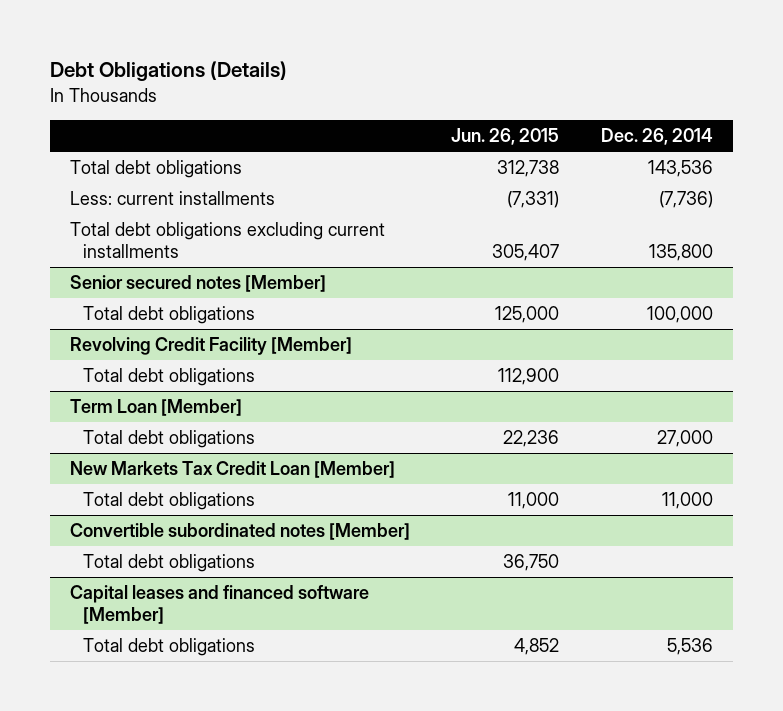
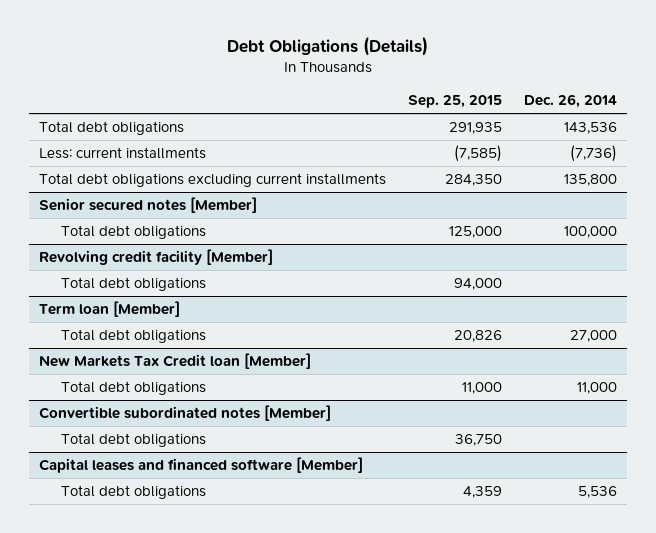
[451,127,560,145] Jun. 26, 2015 -> none
none -> [408,95,503,109] Sep. 25, 2015
[70,337,353,356] Revolving Credit Facility [Member] -> [39,249,274,266] Revolving credit facility [Member]
[70,399,243,417] Term Loan [Member] -> [39,301,181,318] Term loan [Member]
[70,461,396,479] New Markets Tax Credit Loan [Member] -> [39,353,312,370] New Markets Tax Credit loan [Member]

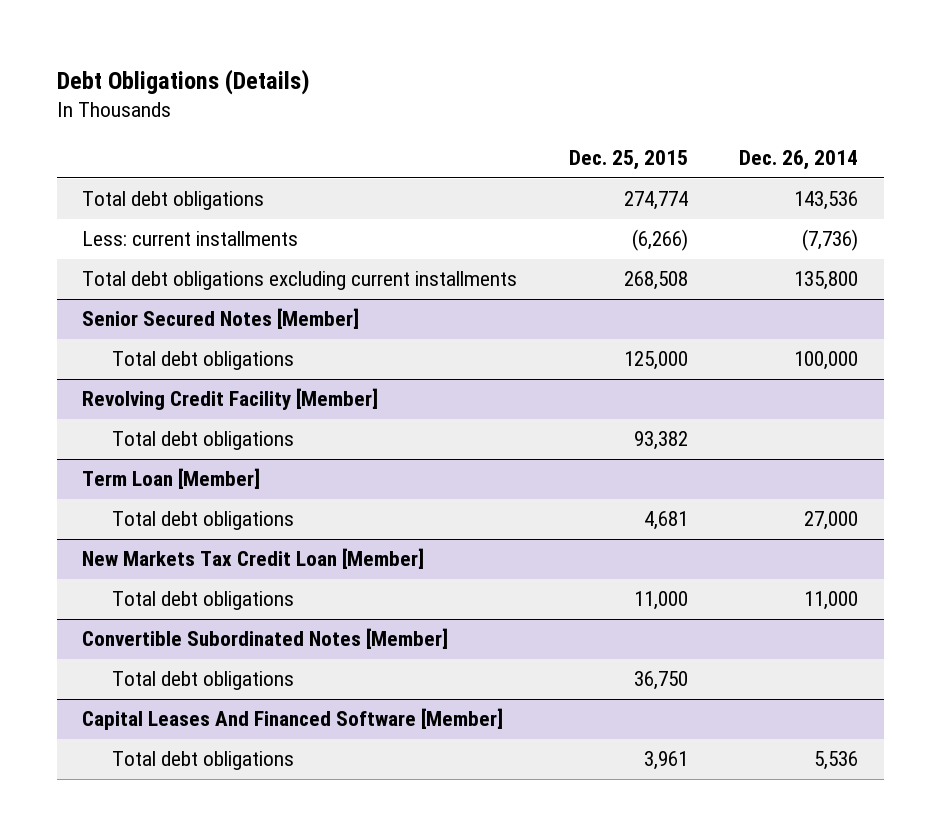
[408,95,503,109] Sep. 25, 2015 -> none
none -> [568,150,688,171] Dec. 25, 2015
[39,197,258,214] Senior secured notes [Member] -> [82,308,360,330] Senior Secured Notes [Member]
[39,249,274,266] Revolving credit facility [Member] -> [82,388,379,411] Revolving Credit Facility [Member]
[39,301,181,318] Term loan [Member] -> [82,468,261,490] Term Loan [Member]
[39,353,312,370] New Markets Tax Credit loan [Member] -> [82,548,425,570] New Markets Tax Credit Loan [Member]
[39,405,332,422] Convertible subordinated notes [Member] -> [82,628,449,650] Convertible Subordinated Notes [Member]
[39,457,364,474] Capital leases and financed software [Member] -> [82,708,504,731] Capital Leases And Financed Software [Member]

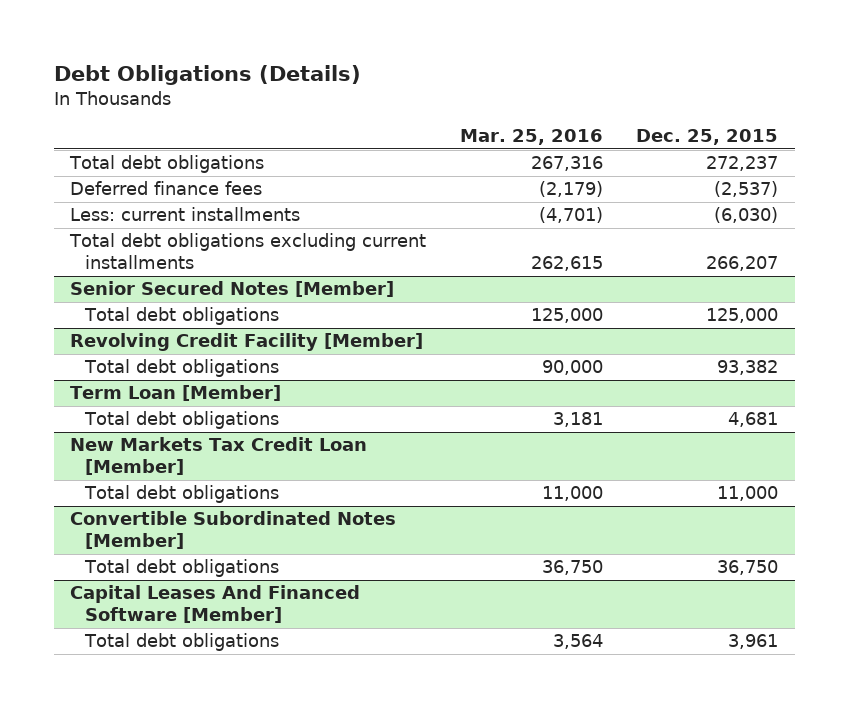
[739,150,859,171] Dec. 26, 2014 -> none
none -> [459,128,603,145] Mar. 25, 2016
[623,191,688,211] 274,774 -> [705,156,778,172] 272,237
none -> [70,181,263,196] Deferred finance fees
[631,229,688,252] (6,266) -> [713,207,778,224] (6,030)
[623,271,688,291] 268,508 -> [705,256,778,272] 266,207

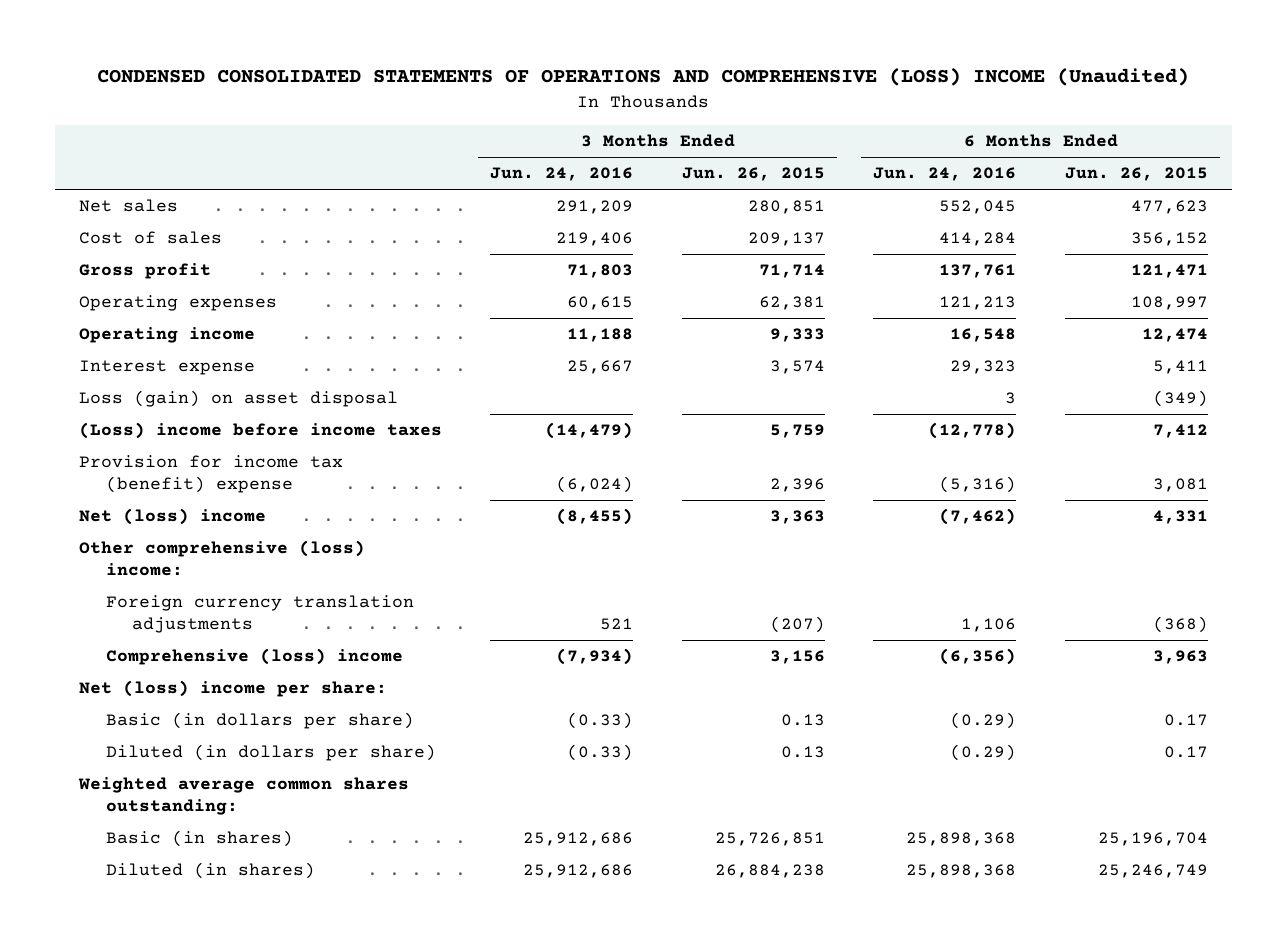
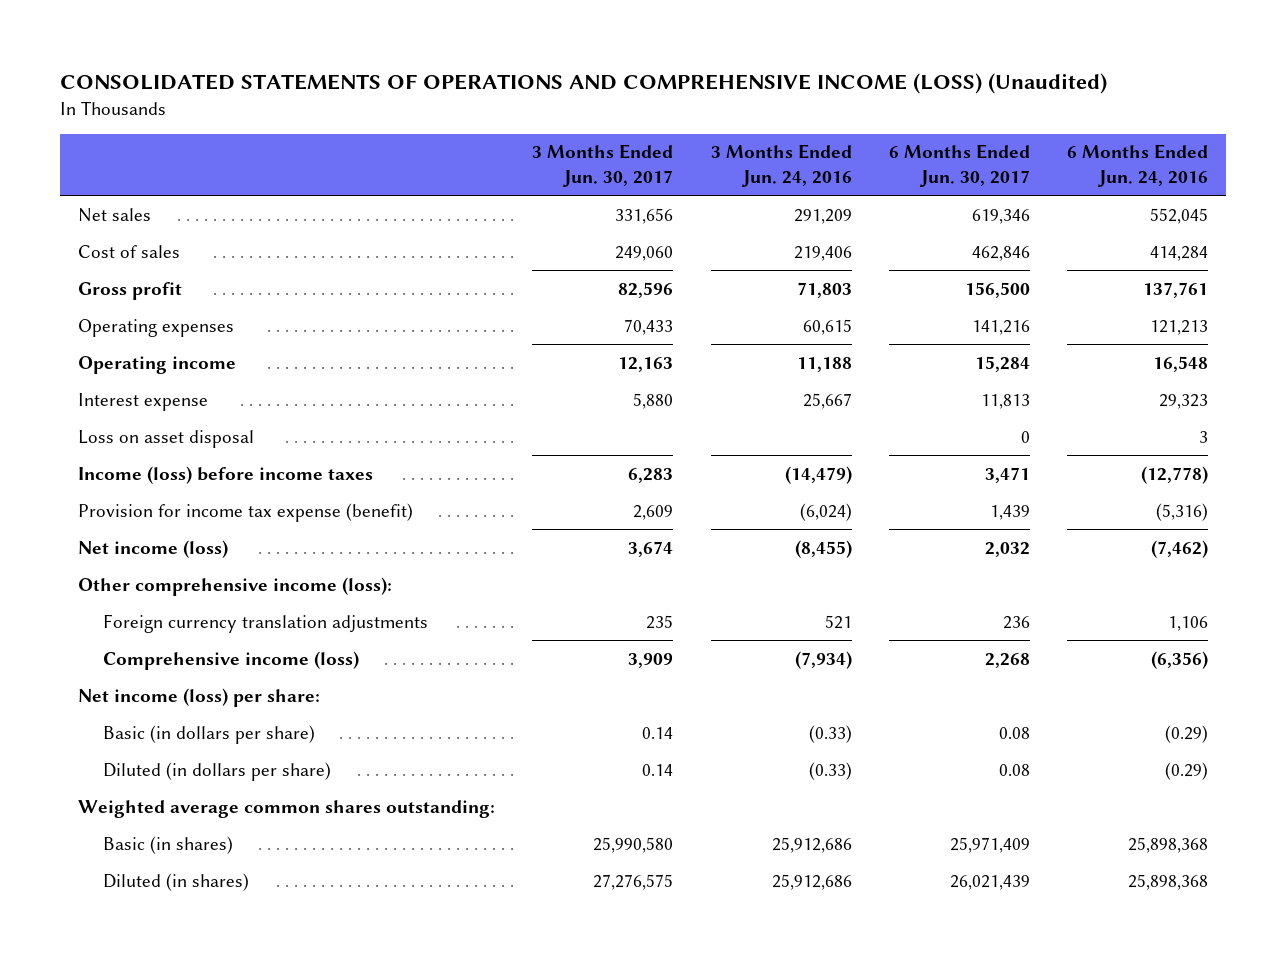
[97,68,1190,87] CONDENSED CONSOLIDATED STATEMENTS OF OPERATIONS AND COMPREHENSIVE (LOSS) INCOME (Unaudited) -> [59,73,1107,95] CONSOLIDATED STATEMENTS OF OPERATIONS AND COMPREHENSIVE INCOME (LOSS) (Unaudited)
[681,167,825,182] Jun. 26, 2015 -> none
[1064,167,1208,182] Jun. 26, 2015 -> none
none -> [532,144,674,187] 3 Months Ended Jun. 30, 2017
none -> [888,144,1030,187] 6 Months Ended Jun. 30, 2017
[78,390,398,408] Loss (gain) on asset disposal -> [78,429,255,448] Loss on asset disposal
[78,422,442,440] (Loss) income before income taxes -> [78,465,374,484] Income (loss) before income taxes
[78,455,343,494] Provision for income tax (benefit) expense -> [78,502,414,522] Provision for income tax expense (benefit)
[78,508,266,526] Net (loss) income -> [78,539,229,558] Net income (loss)
[78,540,365,577] Other comprehensive (loss) income: -> [78,576,393,596] Other comprehensive income (loss):
[105,648,403,666] Comprehensive (loss) income -> [102,650,359,670] Comprehensive income (loss)
[78,680,387,698] Net (loss) income per share: -> [78,687,321,707] Net income (loss) per share:

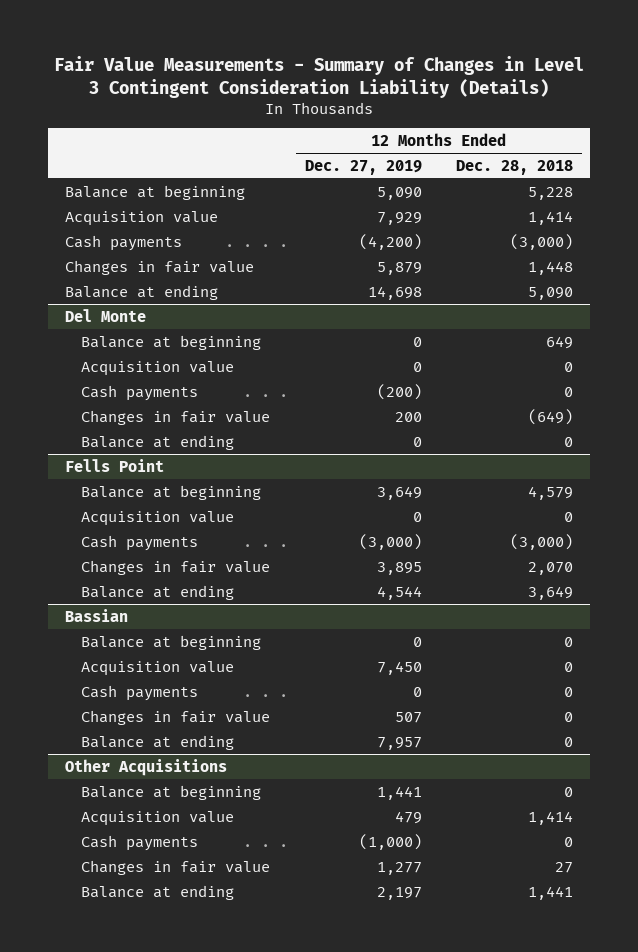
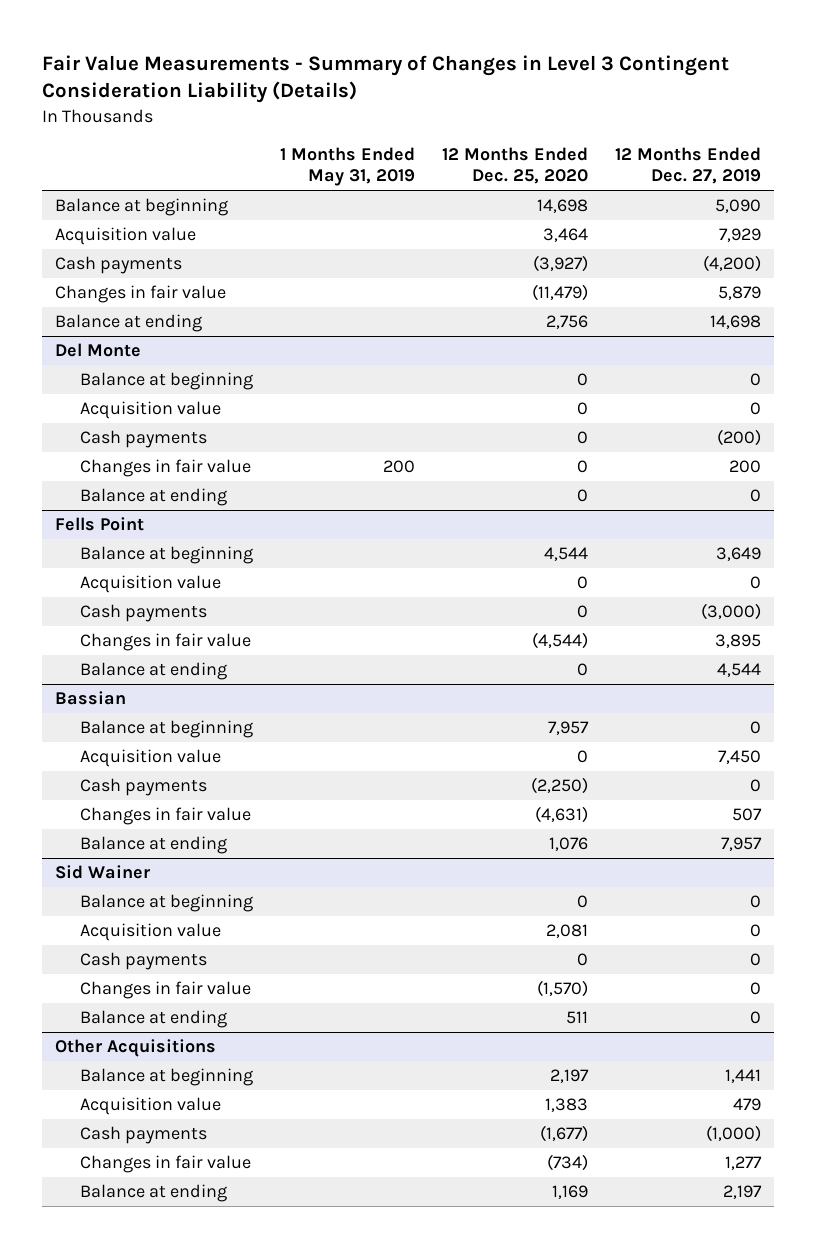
[456,159,574,175] Dec. 28, 2018 -> none
none -> [279,146,415,187] 1 Months Ended May 31, 2019
none -> [441,146,588,185] 12 Months Ended Dec. 25, 2020
none -> [55,865,151,880] Sid Wainer
none -> [79,894,253,913] Balance at beginning
none -> [79,923,221,942] Acquisition value
none -> [79,952,207,971] Cash payments
none -> [79,981,251,1000] Changes in fair value
none -> [79,1010,227,1029] Balance at ending

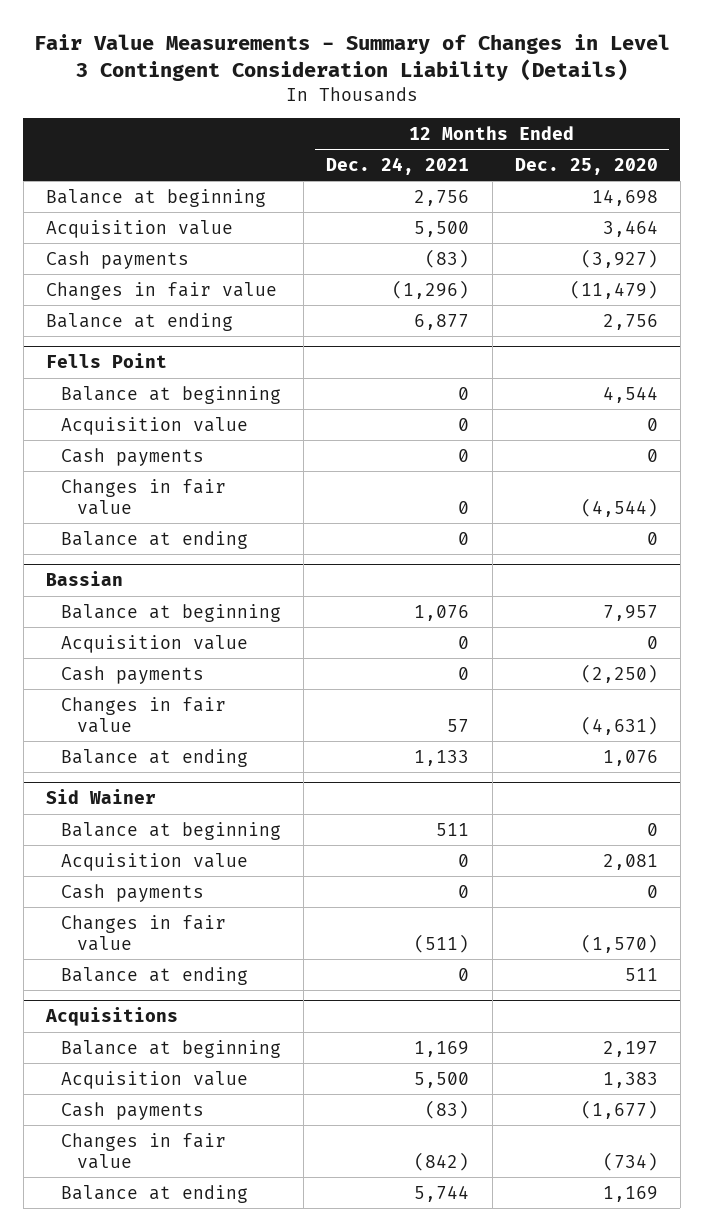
[279,146,415,187] 1 Months Ended May 31, 2019 -> none
[614,146,761,185] 12 Months Ended Dec. 27, 2019 -> none
none -> [326,156,470,175] Dec. 24, 2021
[55,343,142,358] Del Monte -> none
[79,372,253,391] Balance at beginning -> none
[79,401,221,420] Acquisition value -> none
[79,430,207,449] Cash payments -> none
[79,459,251,478] Changes in fair value -> none
[79,488,227,507] Balance at ending -> none
[55,1039,217,1058] Other Acquisitions -> [45,1007,179,1027] Acquisitions

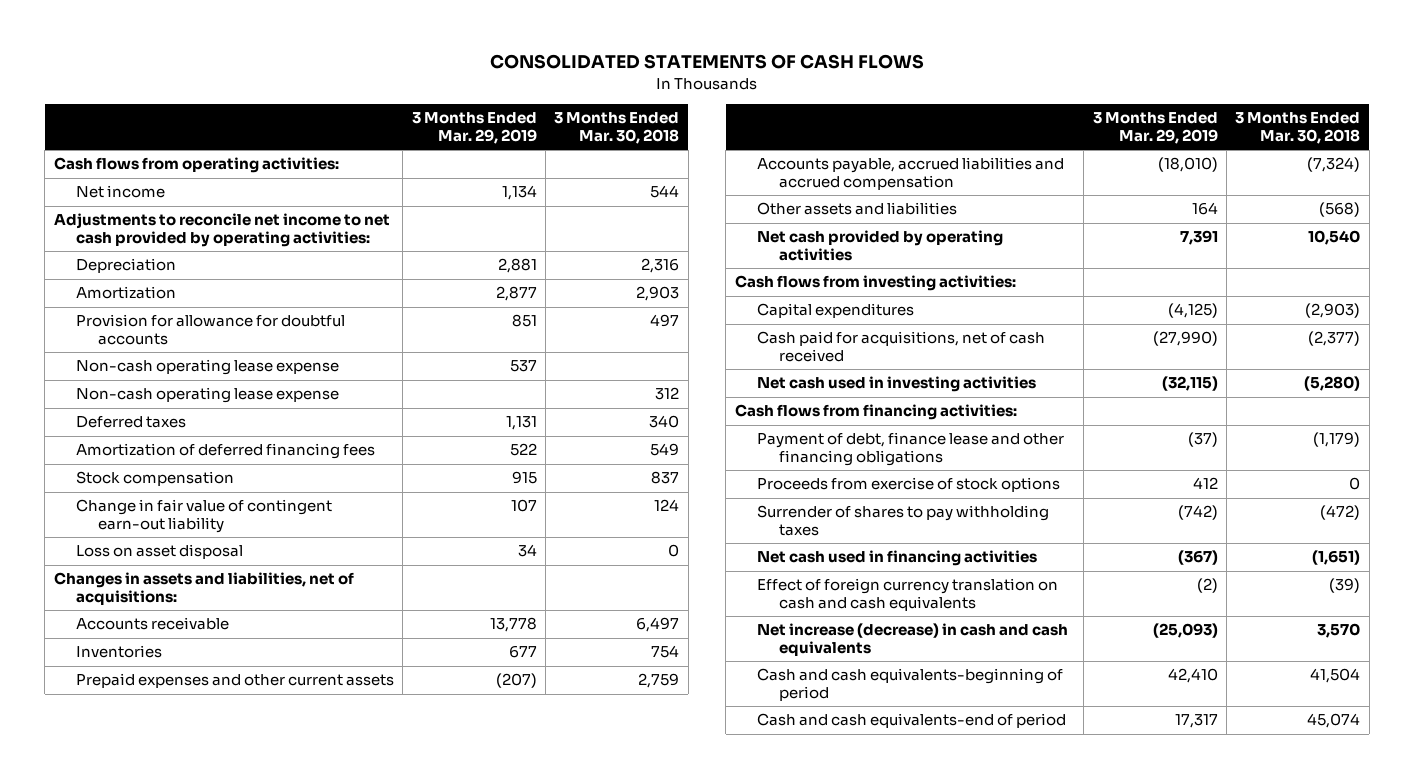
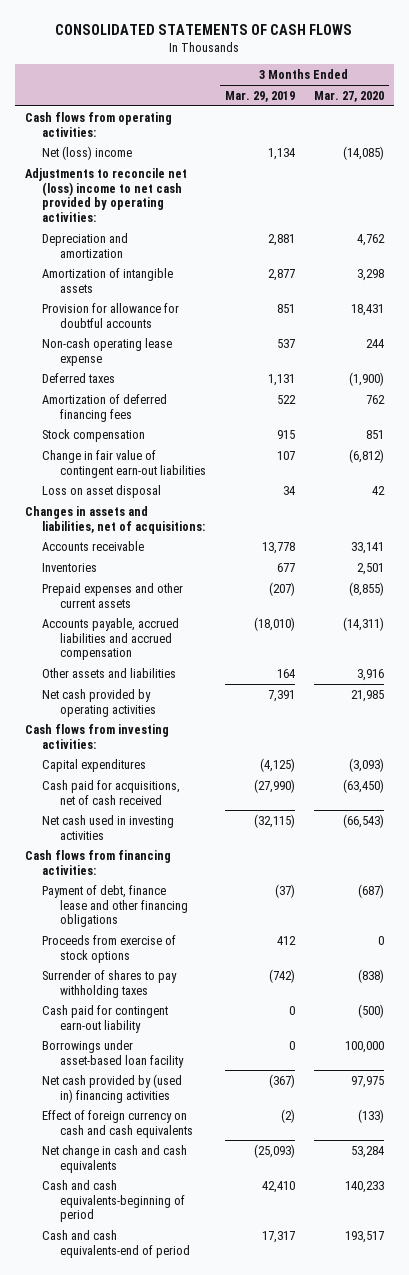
[554,112,680,144] 3 Months Ended Mar. 30, 2018 -> none
none -> [314,90,385,102] Mar. 27, 2020
[75,185,165,199] Net income -> [42,145,133,160] Net (loss) income
[53,213,390,247] Adjustments to reconcile net income to net cash provided by operating activities: -> [24,167,187,223] Adjustments to reconcile net (loss) income to net cash provided by operating activities:
[75,258,176,274] Depreciation -> [42,232,129,258] Depreciation and amortization
[75,286,176,300] Amortization -> [42,267,174,293] Amortization of intangible assets
[75,387,339,404] Non-cash operating lease expense -> none
[75,499,332,533] Change in fair value of contingent earn-out liability -> [42,449,206,478] Change in fair value of contingent earn-out liabilities
none -> [42,1004,169,1033] Cash paid for contingent earn-out liability
none -> [42,1039,184,1068] Borrowings under asset-based loan facility
[756,550,1037,567] Net cash used in financing activities -> [42,1073,183,1103] Net cash provided by (used in) financing activities
[756,578,1058,611] Effect of foreign currency translation on cash and cash equivalents -> [42,1109,193,1138] Effect of foreign currency on cash and cash equivalents
[756,623,1068,656] Net increase (decrease) in cash and cash equivalents -> [42,1144,188,1173] Net change in cash and cash equivalents

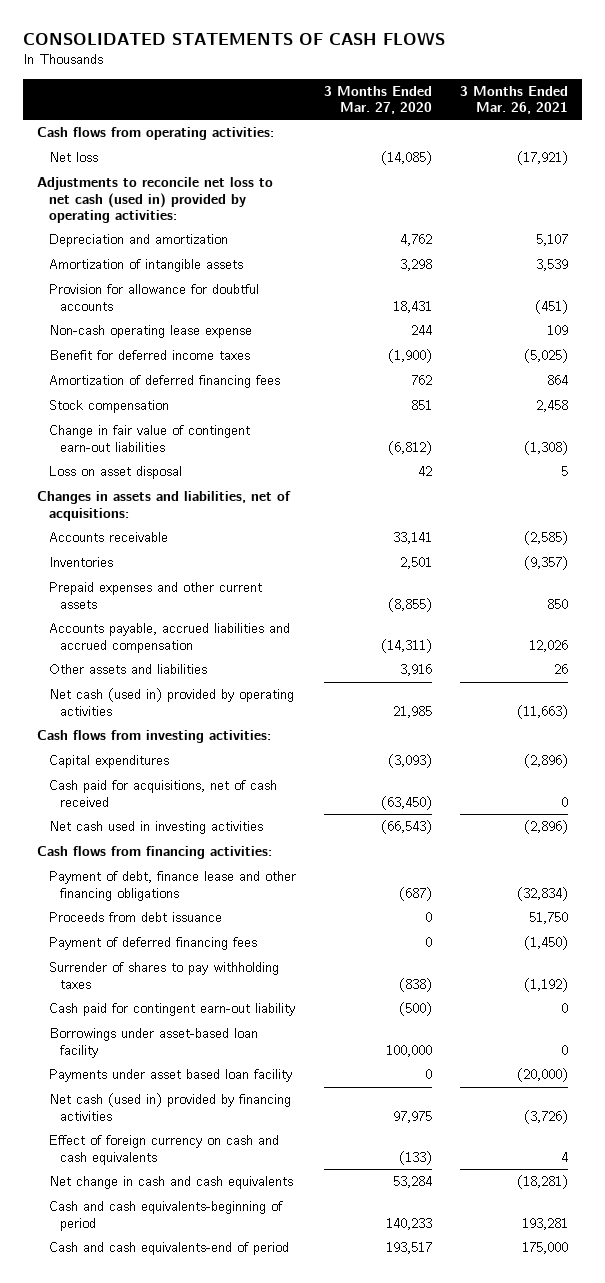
[224,90,295,102] Mar. 29, 2019 -> none
none -> [460,85,569,115] 3 Months Ended Mar. 26, 2021
[42,145,133,160] Net (loss) income -> [48,152,98,163] Net loss
[24,167,187,223] Adjustments to reconcile net (loss) income to net cash provided by operating activities: -> [37,177,274,223] Adjustments to reconcile net loss to net cash (used in) provided by operating activities:
[42,372,116,383] Deferred taxes -> [48,350,250,361] Benefit for deferred income taxes
[42,688,156,717] Net cash provided by operating activities -> [48,688,294,716] Net cash (used in) provided by operating activities
[42,934,177,963] Proceeds from exercise of stock options -> none
none -> [48,912,222,923] Proceeds from debt issuance
none -> [48,937,257,951] Payment of deferred financing fees
none -> [48,1069,292,1083] Payments under asset based loan facility
[42,1073,183,1103] Net cash provided by (used in) financing activities -> [48,1093,291,1121] Net cash (used in) provided by financing activities

